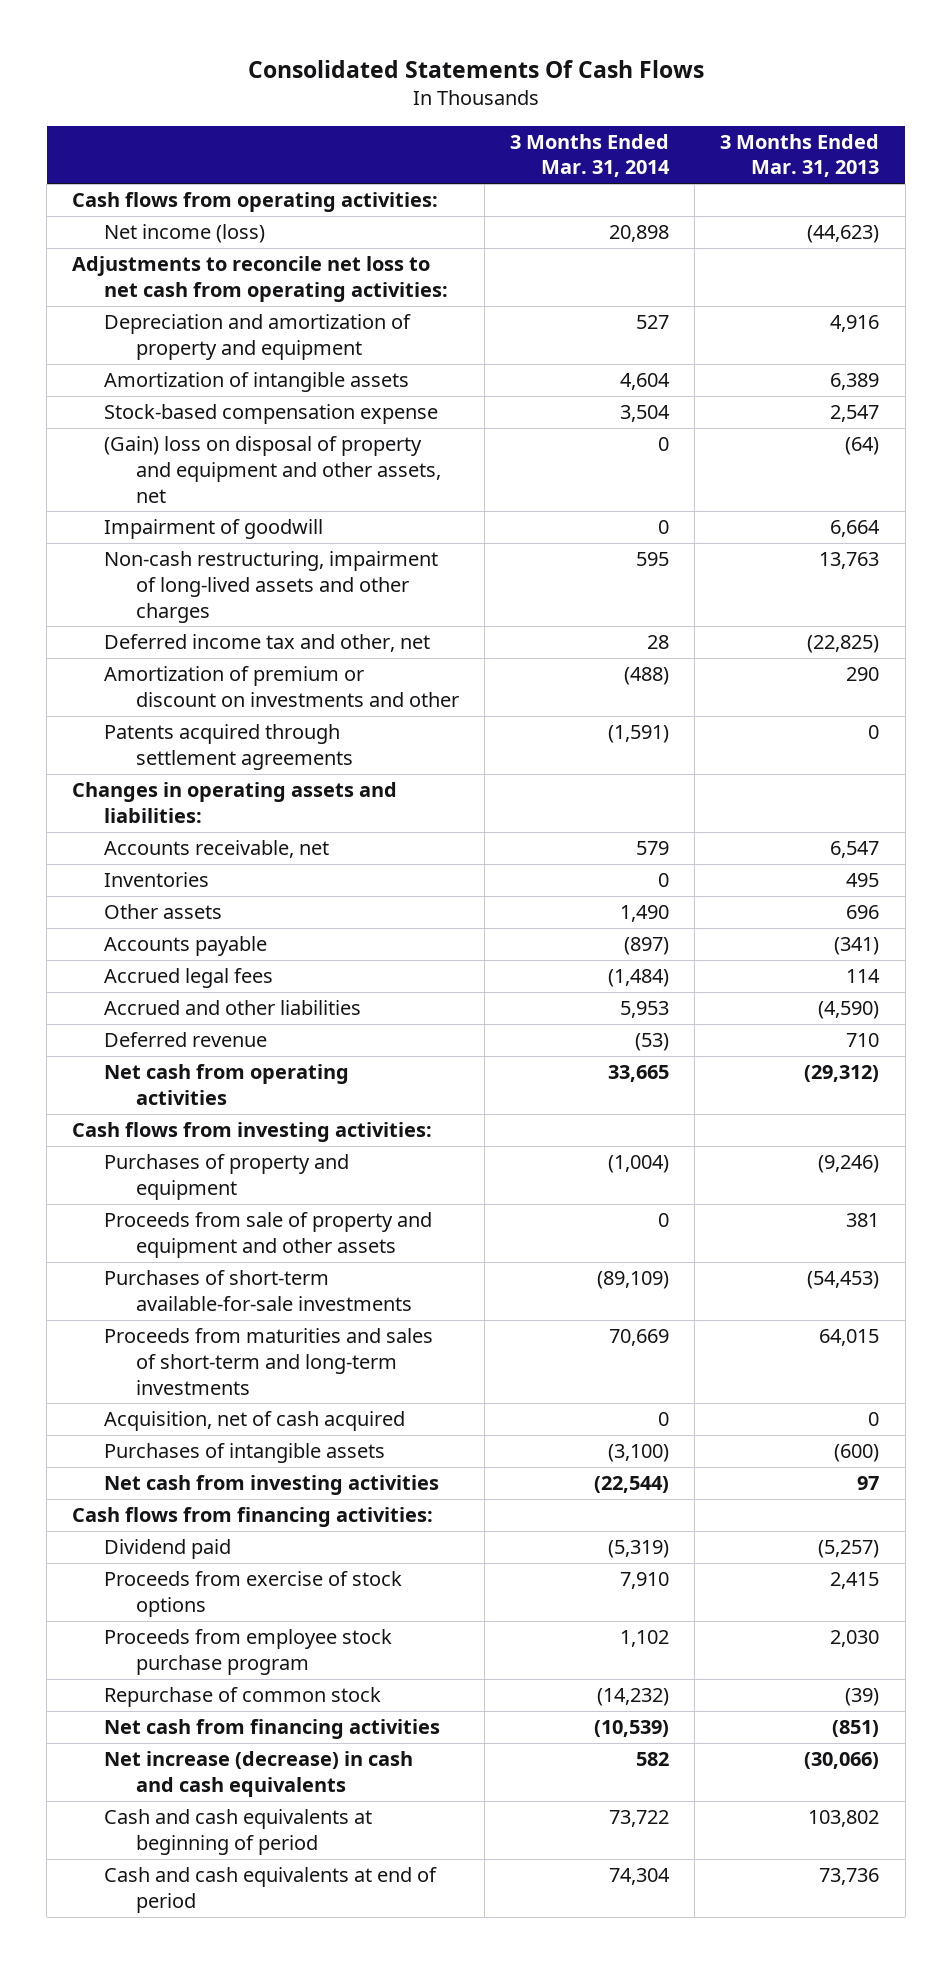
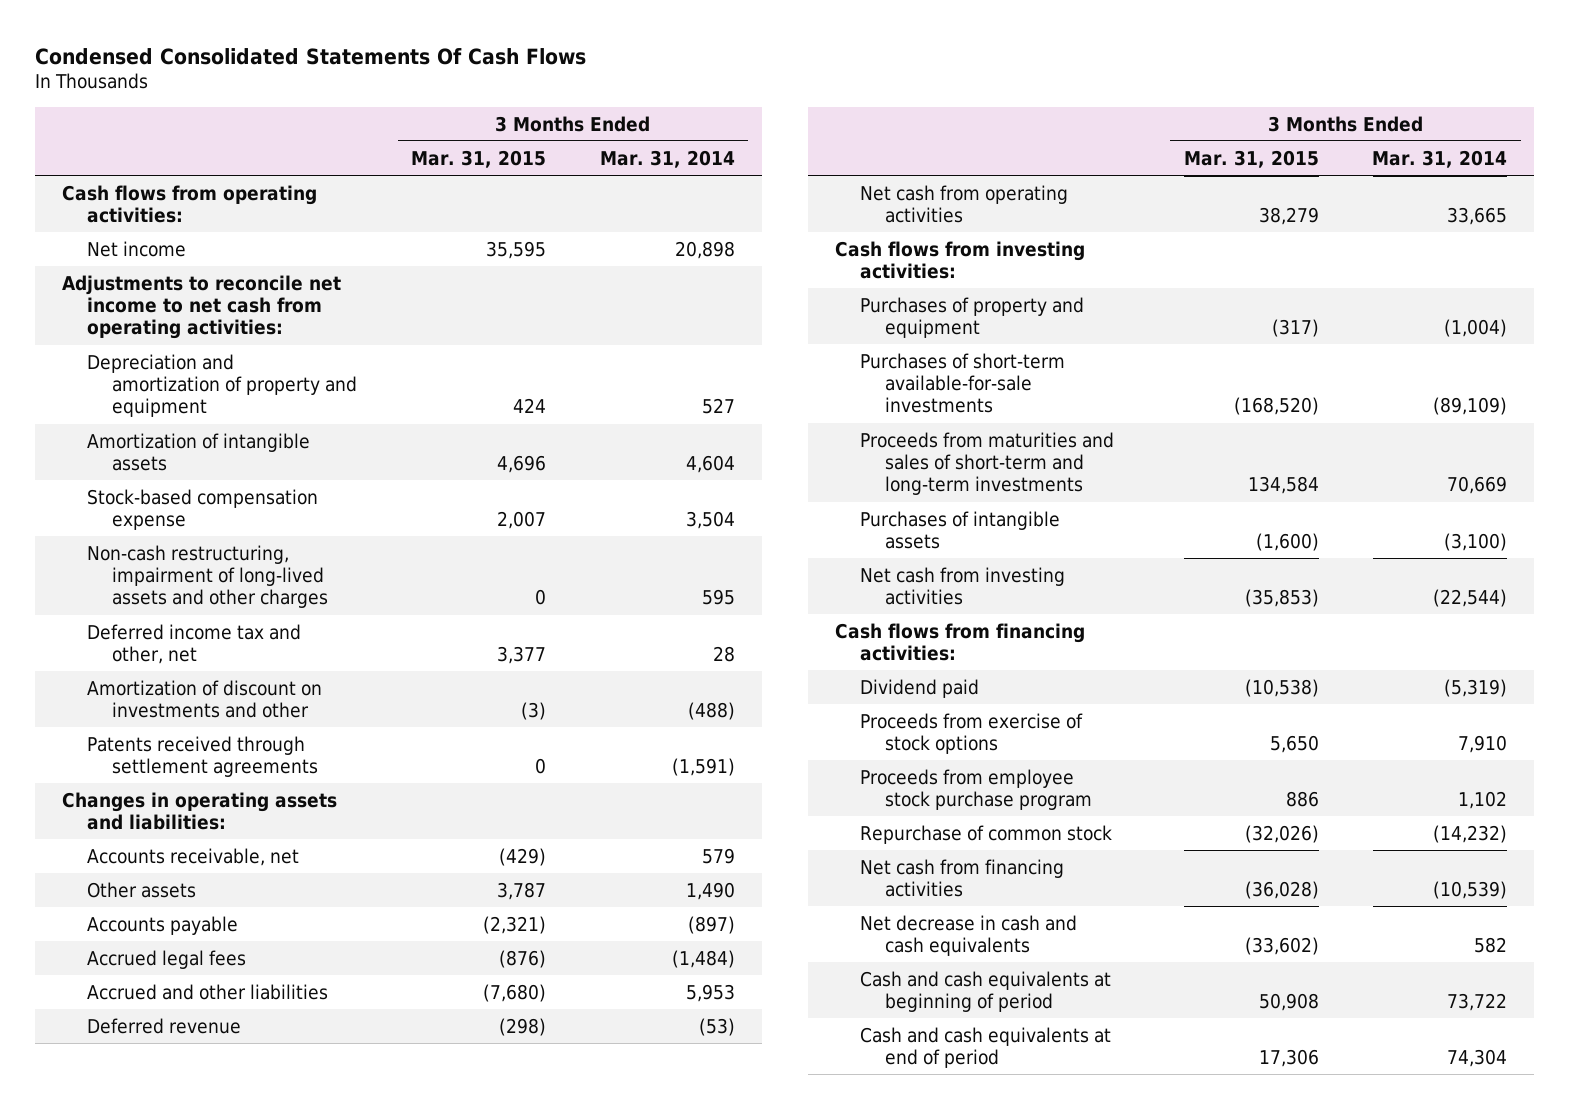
[247,60,704,79] Consolidated Statements Of Cash Flows -> [35,47,587,65] Condensed Consolidated Statements Of Cash Flows
[720,133,880,178] 3 Months Ended Mar. 31, 2013 -> none
none -> [411,149,547,168] Mar. 31, 2015
[104,224,266,244] Net income (loss) -> [87,240,187,257] Net income
[72,256,449,302] Adjustments to reconcile net loss to net cash from operating activities: -> [62,274,342,340] Adjustments to reconcile net income to net cash from operating activities:
[104,436,442,503] (Gain) loss on disposal of property and equipment and other assets, net -> none
[104,519,324,540] Impairment of goodwill -> none
[104,666,460,707] Amortization of premium or discount on investments and other -> [87,679,323,719] Amortization of discount on investments and other
[104,724,354,770] Patents acquired through settlement agreements -> [87,735,319,778] Patents received through settlement agreements
[104,872,210,888] Inventories -> none
[104,1212,433,1258] Proceeds from sale of property and equipment and other assets -> none
[104,1411,406,1432] Acquisition, net of cash acquired -> none
[104,1751,414,1797] Net increase (decrease) in cash and cash equivalents -> [859,914,1077,957] Net decrease in cash and cash equivalents

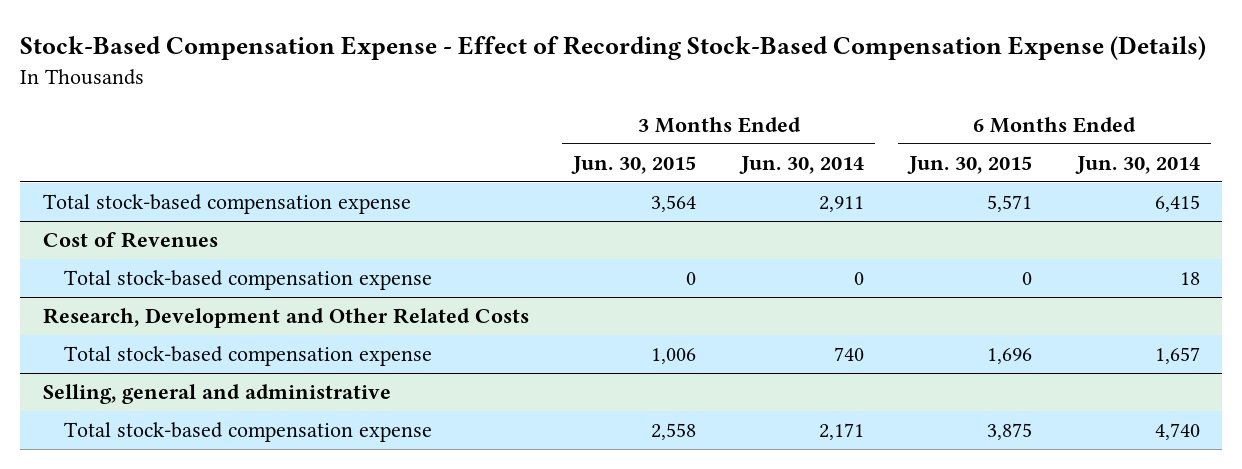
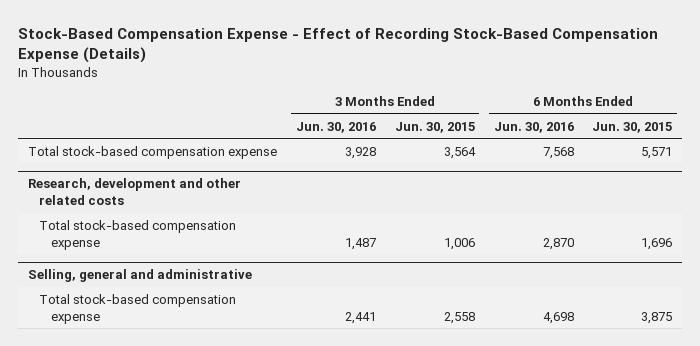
[739,155,865,174] Jun. 30, 2014 -> none
[1074,155,1200,174] Jun. 30, 2014 -> none
none -> [295,121,376,133] Jun. 30, 2016
none -> [493,121,574,133] Jun. 30, 2016
[42,232,218,249] Cost of Revenues -> none
[64,270,433,291] Total stock-based compensation expense -> none
[42,308,529,329] Research, Development and Other Related Costs -> [27,178,241,206] Research, development and other related costs

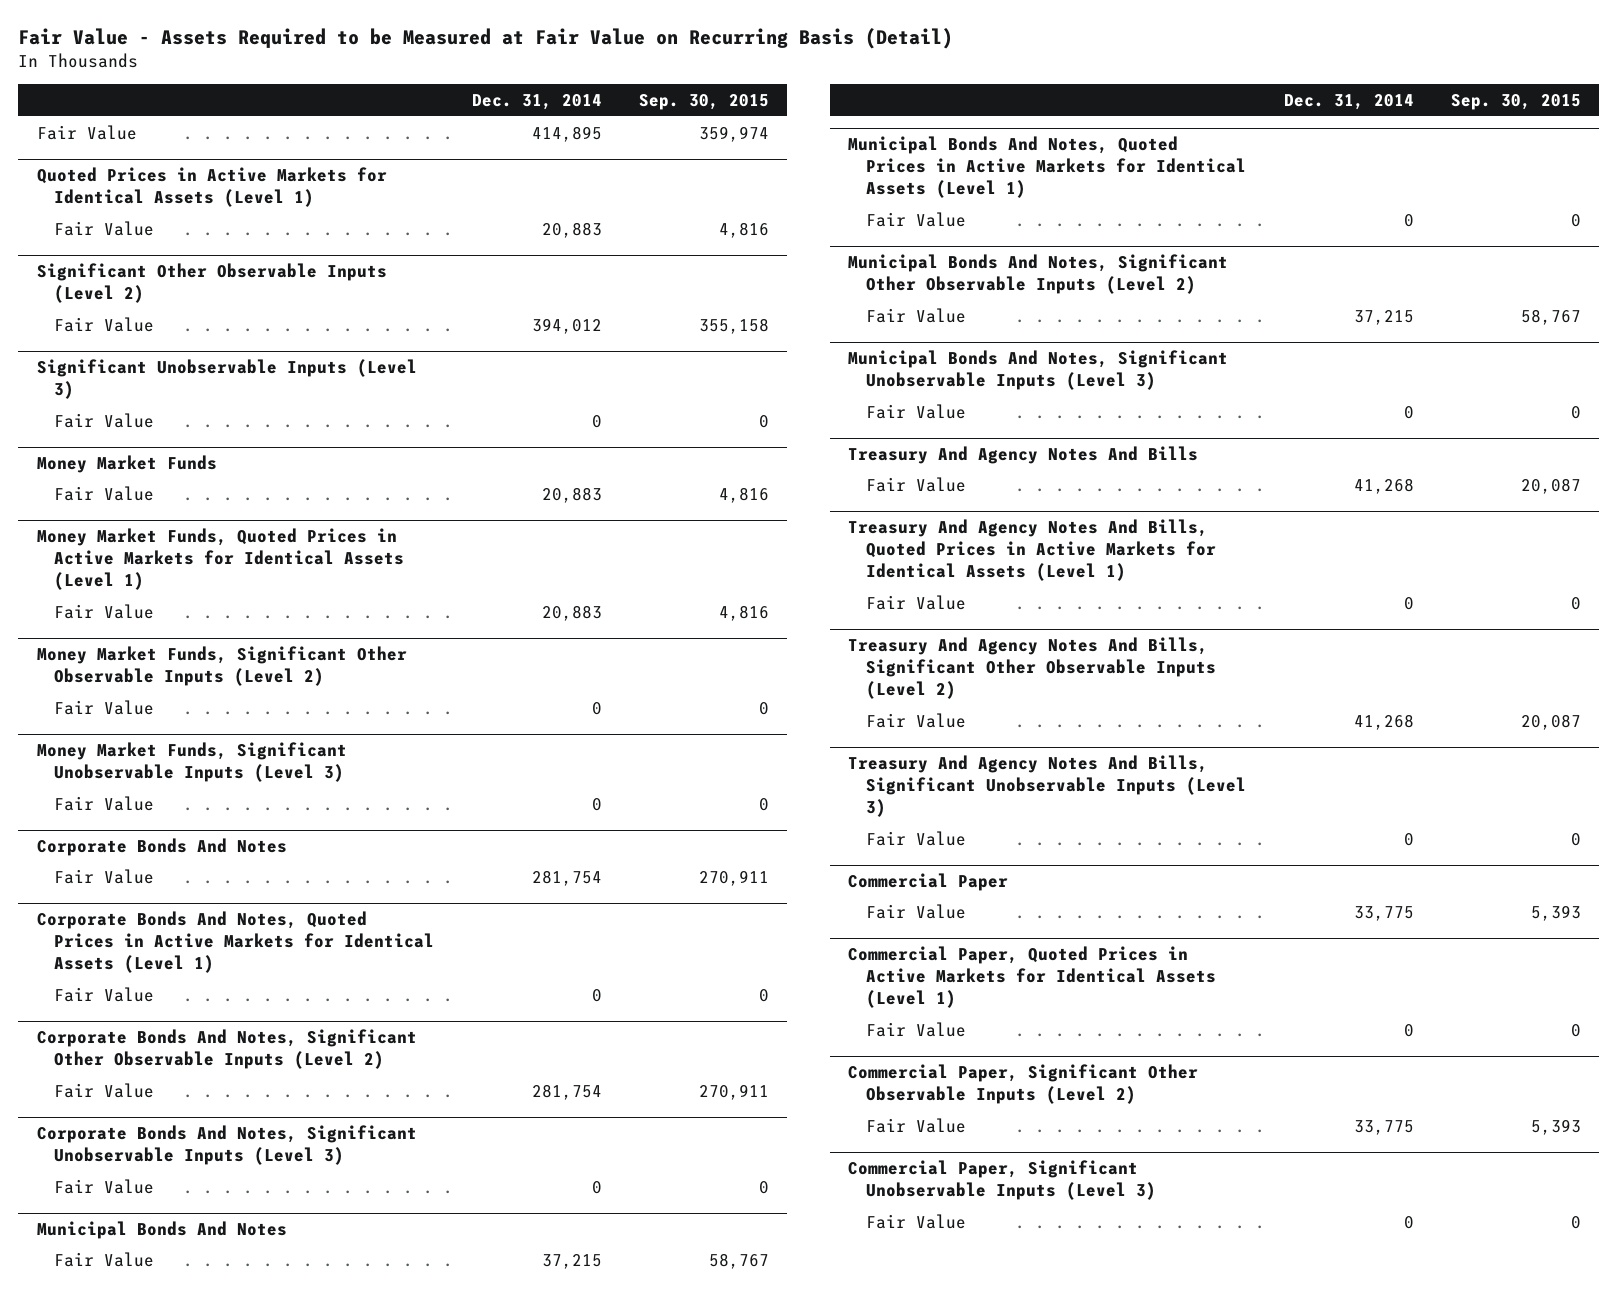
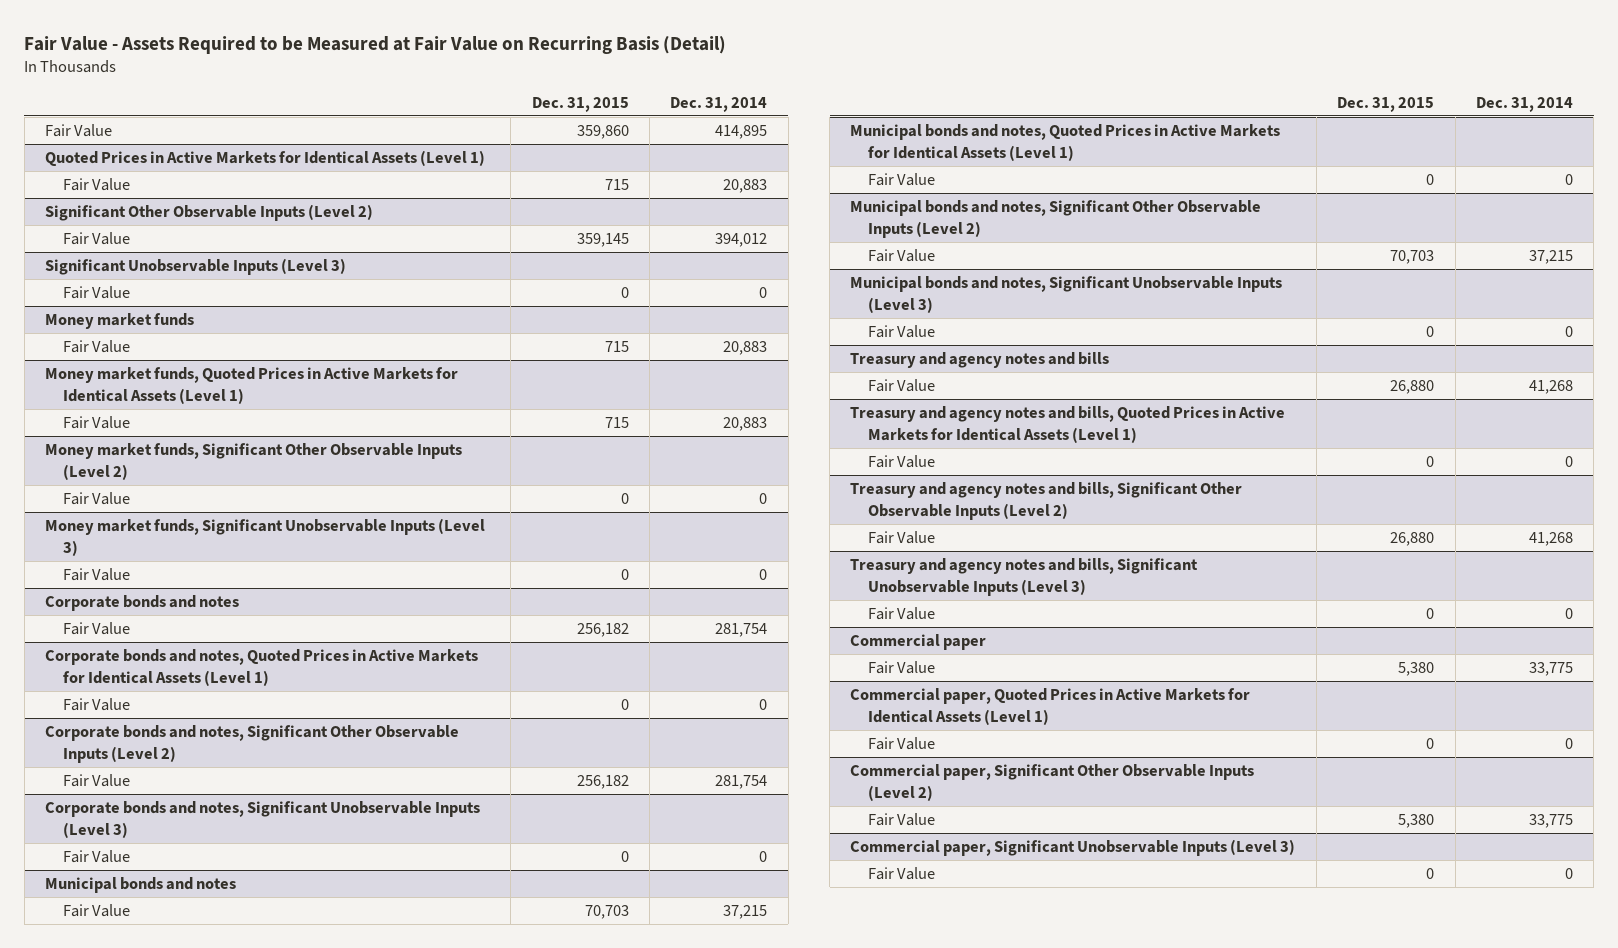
[638,93,769,110] Sep. 30, 2015 -> none
none -> [531,96,629,112] Dec. 31, 2015
[36,454,217,473] Money Market Funds -> [44,313,194,330] Money market funds
[36,527,405,590] Money Market Funds, Quoted Prices in Active Markets for Identical Assets (Level 1) -> [44,367,458,404] Money market funds, Quoted Prices in Active Markets for Identical Assets (Level 1)
[36,645,407,686] Money Market Funds, Significant Other Observable Inputs (Level 2) -> [44,443,462,480] Money market funds, Significant Other Observable Inputs (Level 2)
[36,741,347,782] Money Market Funds, Significant Unobservable Inputs (Level 3) -> [44,518,485,556] Money market funds, Significant Unobservable Inputs (Level 3)
[36,837,287,856] Corporate Bonds And Notes -> [44,595,239,612] Corporate bonds and notes
[36,910,435,973] Corporate Bonds And Notes, Quoted Prices in Active Markets for Identical Assets (Level 1) -> [44,649,478,686] Corporate bonds and notes, Quoted Prices in Active Markets for Identical Assets (Level 1)
[36,1028,417,1069] Corporate Bonds And Notes, Significant Other Observable Inputs (Level 2) -> [44,725,459,763] Corporate bonds and notes, Significant Other Observable Inputs (Level 2)
[36,1124,417,1165] Corporate Bonds And Notes, Significant Unobservable Inputs (Level 3) -> [44,801,480,838] Corporate bonds and notes, Significant Unobservable Inputs (Level 3)
[36,1220,287,1239] Municipal Bonds And Notes -> [44,877,236,894] Municipal bonds and notes
[848,135,1247,198] Municipal Bonds And Notes, Quoted Prices in Active Markets for Identical Assets (Level 1) -> [850,124,1281,161] Municipal bonds and notes, Quoted Prices in Active Markets for Identical Assets (Level 1)
[848,253,1229,294] Municipal Bonds And Notes, Significant Other Observable Inputs (Level 2) -> [850,200,1262,238] Municipal bonds and notes, Significant Other Observable Inputs (Level 2)
[848,349,1229,390] Municipal Bonds And Notes, Significant Unobservable Inputs (Level 3) -> [850,276,1283,313] Municipal bonds and notes, Significant Unobservable Inputs (Level 3)
[848,445,1199,464] Treasury And Agency Notes And Bills -> [850,352,1110,369] Treasury and agency notes and bills
[848,518,1217,581] Treasury And Agency Notes And Bills, Quoted Prices in Active Markets for Identical Assets (Level 1) -> [850,406,1286,443] Treasury and agency notes and bills, Quoted Prices in Active Markets for Identical Assets (Level 1)
[848,636,1217,699] Treasury And Agency Notes And Bills, Significant Other Observable Inputs (Level 2) -> [850,482,1243,520] Treasury and agency notes and bills, Significant Other Observable Inputs (Level 2)
[848,754,1247,817] Treasury And Agency Notes And Bills, Significant Unobservable Inputs (Level 3) -> [850,558,1199,596] Treasury and agency notes and bills, Significant Unobservable Inputs (Level 3)
[848,872,1009,891] Commercial Paper -> [850,634,987,651] Commercial paper
[848,945,1217,1008] Commercial Paper, Quoted Prices in Active Markets for Identical Assets (Level 1) -> [850,688,1251,725] Commercial paper, Quoted Prices in Active Markets for Identical Assets (Level 1)
[848,1063,1199,1104] Commercial Paper, Significant Other Observable Inputs (Level 2) -> [850,764,1255,801] Commercial paper, Significant Other Observable Inputs (Level 2)
[848,1159,1157,1200] Commercial Paper, Significant Unobservable Inputs (Level 3) -> [850,839,1296,857] Commercial paper, Significant Unobservable Inputs (Level 3)

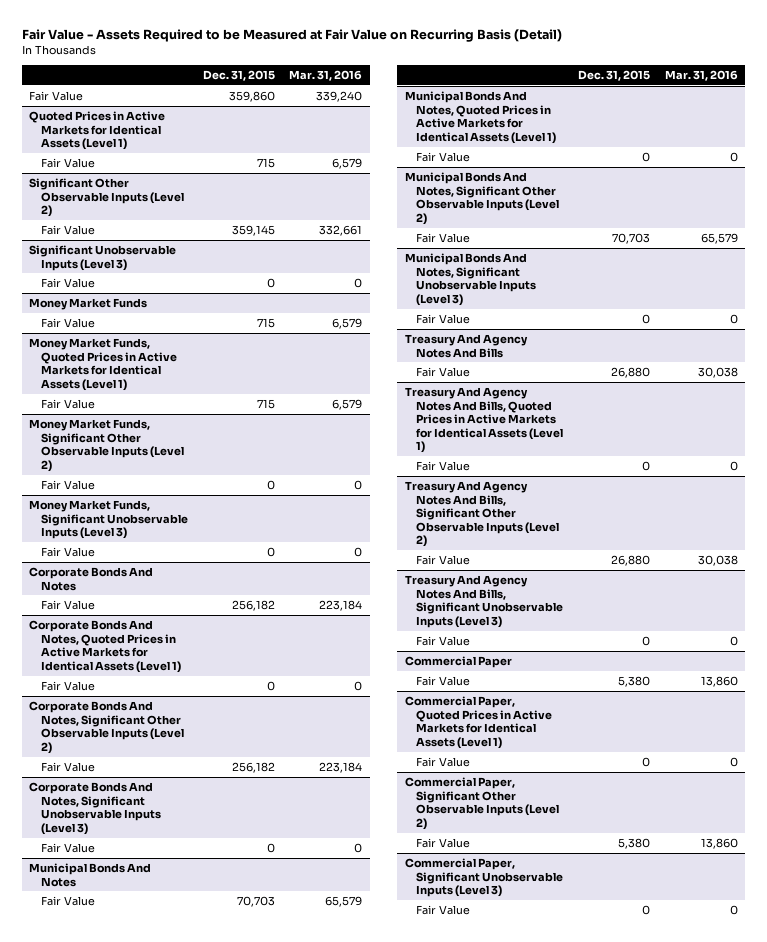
[670,96,768,112] Dec. 31, 2014 -> none
none -> [289,70,363,82] Mar. 31, 2016
[44,313,194,330] Money market funds -> [29,297,148,310] Money Market Funds
[44,367,458,404] Money market funds, Quoted Prices in Active Markets for Identical Assets (Level 1) -> [29,337,178,391] Money Market Funds, Quoted Prices in Active Markets for Identical Assets (Level 1)
[44,443,462,480] Money market funds, Significant Other Observable Inputs (Level 2) -> [29,418,185,472] Money Market Funds, Significant Other Observable Inputs (Level 2)
[44,518,485,556] Money market funds, Significant Unobservable Inputs (Level 3) -> [29,499,189,540] Money Market Funds, Significant Unobservable Inputs (Level 3)
[44,595,239,612] Corporate bonds and notes -> [29,566,154,591] Corporate Bonds And Notes
[44,649,478,686] Corporate bonds and notes, Quoted Prices in Active Markets for Identical Assets (Level 1) -> [29,619,182,673] Corporate Bonds And Notes, Quoted Prices in Active Markets for Identical Assets (Level 1)
[44,725,459,763] Corporate bonds and notes, Significant Other Observable Inputs (Level 2) -> [29,700,185,754] Corporate Bonds And Notes, Significant Other Observable Inputs (Level 2)
[44,801,480,838] Corporate bonds and notes, Significant Unobservable Inputs (Level 3) -> [29,781,162,835] Corporate Bonds And Notes, Significant Unobservable Inputs (Level 3)
[44,877,236,894] Municipal bonds and notes -> [29,862,152,887] Municipal Bonds And Notes
[850,124,1281,161] Municipal bonds and notes, Quoted Prices in Active Markets for Identical Assets (Level 1) -> [404,90,557,144] Municipal Bonds And Notes, Quoted Prices in Active Markets for Identical Assets (Level 1)
[850,200,1262,238] Municipal bonds and notes, Significant Other Observable Inputs (Level 2) -> [404,171,560,225] Municipal Bonds And Notes, Significant Other Observable Inputs (Level 2)
[850,276,1283,313] Municipal bonds and notes, Significant Unobservable Inputs (Level 3) -> [404,252,537,306] Municipal Bonds And Notes, Significant Unobservable Inputs (Level 3)
[850,352,1110,369] Treasury and agency notes and bills -> [404,333,528,358] Treasury And Agency Notes And Bills
[850,406,1286,443] Treasury and agency notes and bills, Quoted Prices in Active Markets for Identical Assets (Level 1) -> [404,386,564,454] Treasury And Agency Notes And Bills, Quoted Prices in Active Markets for Identical Assets (Level 1)
[850,482,1243,520] Treasury and agency notes and bills, Significant Other Observable Inputs (Level 2) -> [404,480,560,548] Treasury And Agency Notes And Bills, Significant Other Observable Inputs (Level 2)
[850,558,1199,596] Treasury and agency notes and bills, Significant Unobservable Inputs (Level 3) -> [404,574,564,628] Treasury And Agency Notes And Bills, Significant Unobservable Inputs (Level 3)
[850,634,987,651] Commercial paper -> [404,655,512,668] Commercial Paper
[850,688,1251,725] Commercial paper, Quoted Prices in Active Markets for Identical Assets (Level 1) -> [404,695,553,749] Commercial Paper, Quoted Prices in Active Markets for Identical Assets (Level 1)
[850,764,1255,801] Commercial paper, Significant Other Observable Inputs (Level 2) -> [404,776,560,830] Commercial Paper, Significant Other Observable Inputs (Level 2)
[850,839,1296,857] Commercial paper, Significant Unobservable Inputs (Level 3) -> [404,857,564,898] Commercial Paper, Significant Unobservable Inputs (Level 3)

